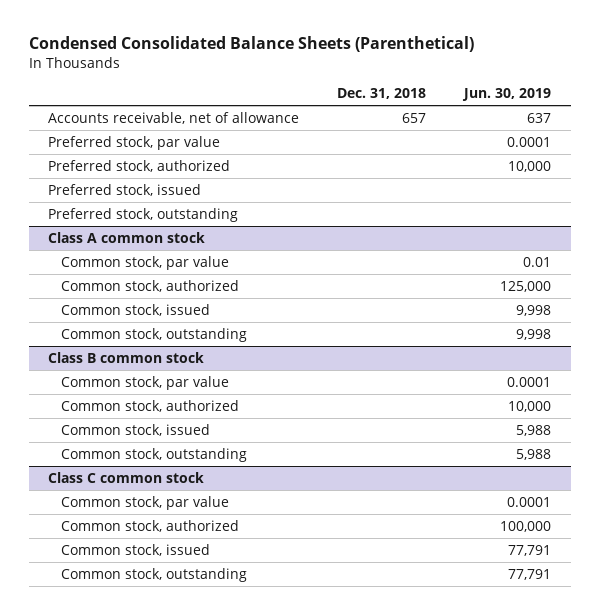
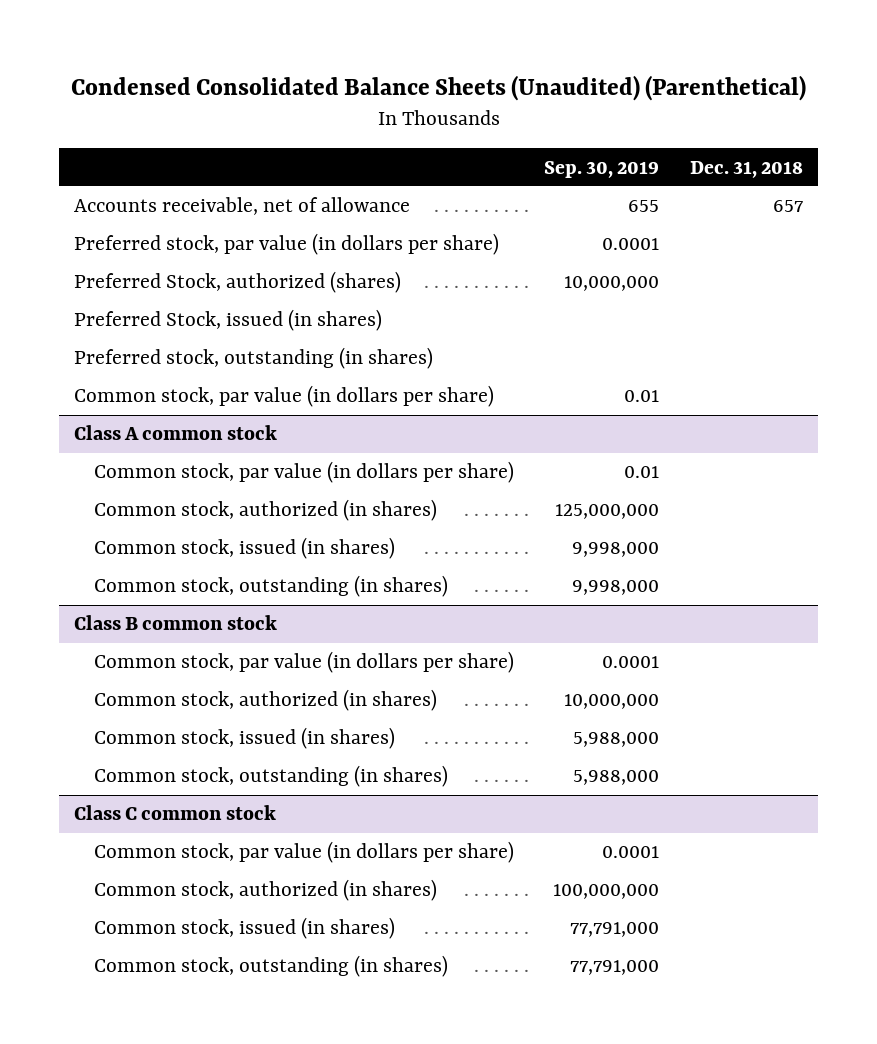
[28,36,474,53] Condensed Consolidated Balance Sheets (Parenthetical) -> [70,74,806,101] Condensed Consolidated Balance Sheets (Unaudited) (Parenthetical)
[462,87,552,101] Jun. 30, 2019 -> none
none -> [544,160,660,178] Sep. 30, 2019
[47,135,220,150] Preferred stock, par value -> [74,233,500,256] Preferred stock, par value (in dollars per share)
[47,159,230,172] Preferred stock, authorized -> [74,271,402,294] Preferred Stock, authorized (shares)
[47,183,201,196] Preferred stock, issued -> [74,309,383,332] Preferred Stock, issued (in shares)
[47,207,238,222] Preferred stock, outstanding -> [74,347,434,370] Preferred stock, outstanding (in shares)
none -> [74,385,495,408] Common stock, par value (in dollars per share)
[60,255,229,270] Common stock, par value -> [93,461,514,484] Common stock, par value (in dollars per share)
[60,279,239,292] Common stock, authorized -> [93,499,437,522] Common stock, authorized (in shares)
[60,303,210,316] Common stock, issued -> [93,537,395,560] Common stock, issued (in shares)
[60,327,247,342] Common stock, outstanding -> [93,575,448,598] Common stock, outstanding (in shares)
[60,375,229,390] Common stock, par value -> [93,651,514,674] Common stock, par value (in dollars per share)
[60,399,239,412] Common stock, authorized -> [93,689,437,712] Common stock, authorized (in shares)
[60,423,210,436] Common stock, issued -> [93,727,395,750] Common stock, issued (in shares)
[60,447,247,462] Common stock, outstanding -> [93,765,448,788] Common stock, outstanding (in shares)
[60,495,229,510] Common stock, par value -> [93,841,514,864] Common stock, par value (in dollars per share)
[60,519,239,532] Common stock, authorized -> [93,879,437,902] Common stock, authorized (in shares)
[60,543,210,556] Common stock, issued -> [93,917,395,940] Common stock, issued (in shares)
[60,567,247,582] Common stock, outstanding -> [93,955,448,978] Common stock, outstanding (in shares)

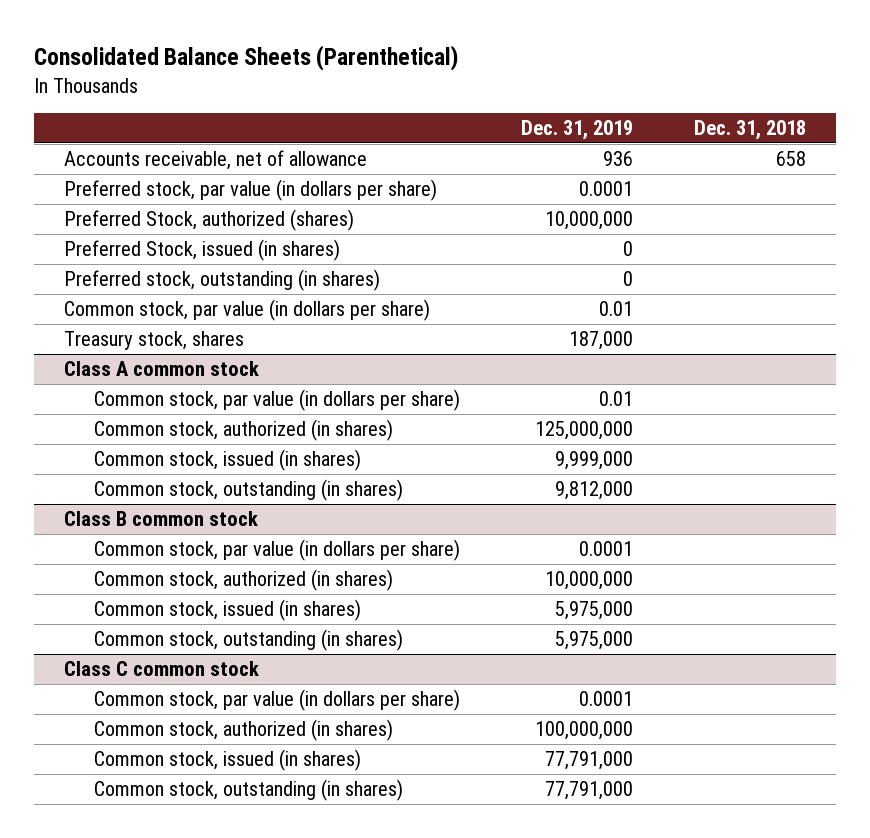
[70,74,806,101] Condensed Consolidated Balance Sheets (Unaudited) (Parenthetical) -> [33,45,458,72] Consolidated Balance Sheets (Parenthetical)
[544,160,660,178] Sep. 30, 2019 -> none
none -> [520,120,633,141] Dec. 31, 2019
[772,200,803,213] 657 -> [775,151,806,167] 658
none -> [64,331,245,351] Treasury stock, shares

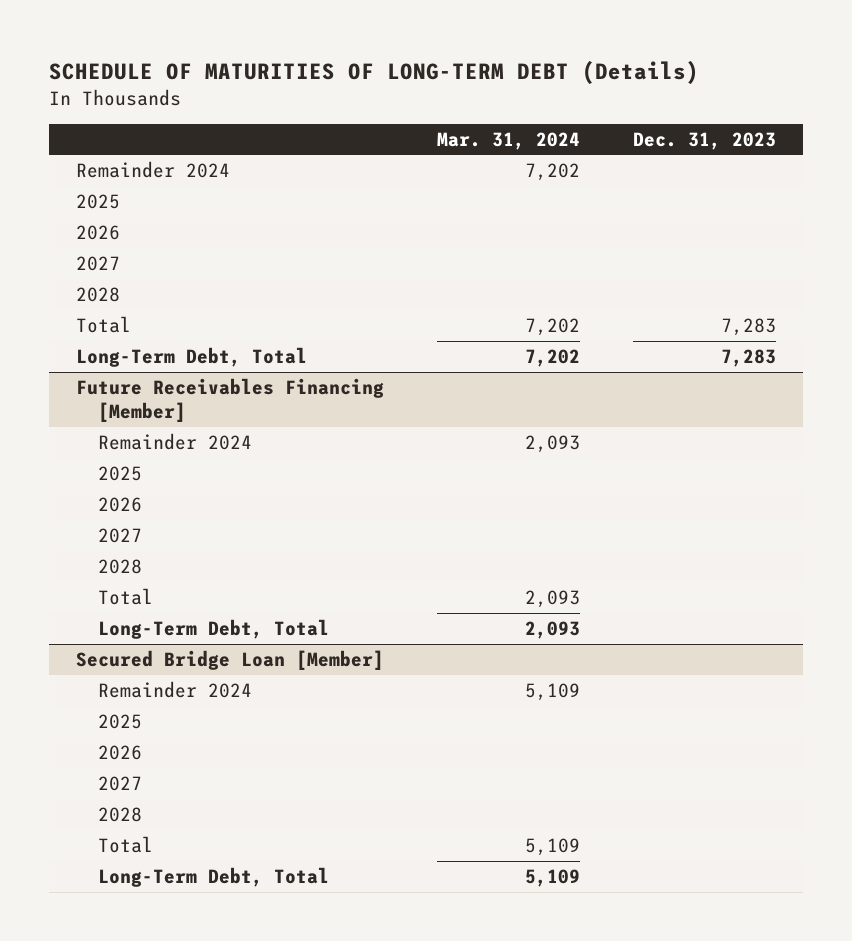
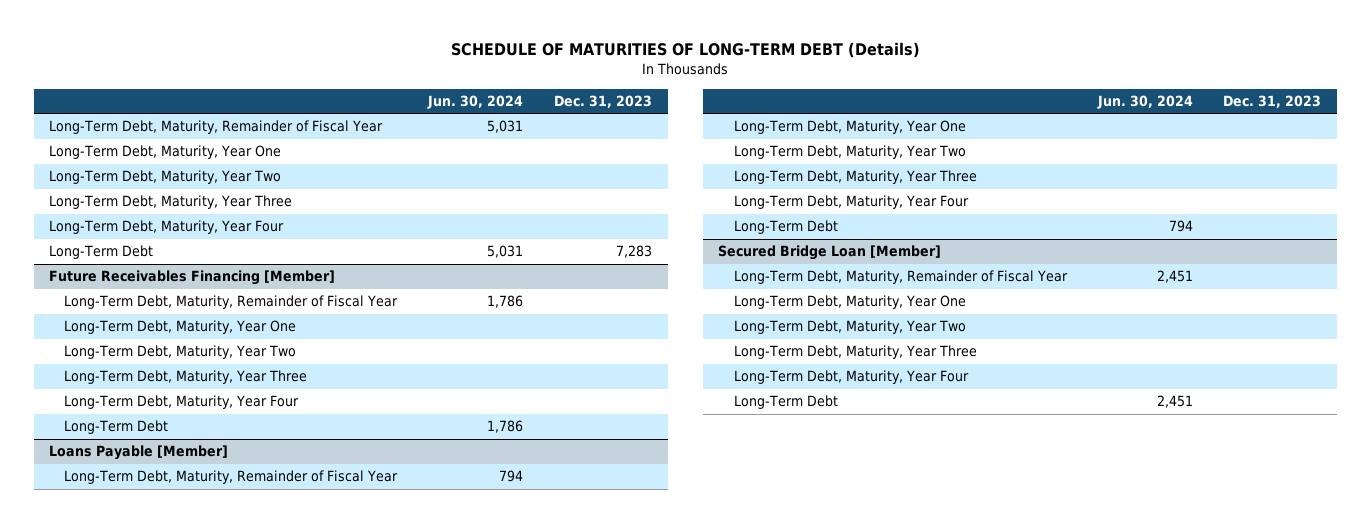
[436,131,580,150] Mar. 31, 2024 -> none
none -> [427,95,524,110] Jun. 30, 2024
[75,347,307,368] Long-Term Debt, Total -> none
[75,161,230,179] Remainder 2024 -> [48,120,383,135] Long-Term Debt, Maturity, Remainder of Fiscal Year
[75,194,120,210] 2025 -> [48,145,281,160] Long-Term Debt, Maturity, Year One
[75,225,120,241] 2026 -> [48,170,281,185] Long-Term Debt, Maturity, Year Two
[75,256,120,272] 2027 -> [48,195,292,210] Long-Term Debt, Maturity, Year Three
[75,287,120,303] 2028 -> [48,220,284,235] Long-Term Debt, Maturity, Year Four
[75,316,131,334] Total -> [48,245,153,260] Long-Term Debt
[98,619,330,640] Long-Term Debt, Total -> none
[98,433,253,451] Remainder 2024 -> [64,295,399,310] Long-Term Debt, Maturity, Remainder of Fiscal Year
[98,466,143,482] 2025 -> [64,320,297,335] Long-Term Debt, Maturity, Year One
[98,497,143,513] 2026 -> [64,345,297,360] Long-Term Debt, Maturity, Year Two
[98,528,143,544] 2027 -> [64,370,308,385] Long-Term Debt, Maturity, Year Three
[98,559,143,575] 2028 -> [64,395,300,410] Long-Term Debt, Maturity, Year Four
[98,588,154,606] Total -> [64,420,169,435] Long-Term Debt
none -> [48,445,228,461] Loans Payable [Member]
none -> [64,470,399,485] Long-Term Debt, Maturity, Remainder of Fiscal Year
none -> [733,120,966,135] Long-Term Debt, Maturity, Year One
none -> [733,145,966,160] Long-Term Debt, Maturity, Year Two
none -> [733,170,977,185] Long-Term Debt, Maturity, Year Three
none -> [733,195,969,210] Long-Term Debt, Maturity, Year Four
none -> [733,220,838,235] Long-Term Debt
[98,867,330,888] Long-Term Debt, Total -> none
[98,681,253,699] Remainder 2024 -> [733,270,1068,285] Long-Term Debt, Maturity, Remainder of Fiscal Year
[98,714,143,730] 2025 -> [733,295,966,310] Long-Term Debt, Maturity, Year One
[98,745,143,761] 2026 -> [733,320,966,335] Long-Term Debt, Maturity, Year Two
[98,776,143,792] 2027 -> [733,345,977,360] Long-Term Debt, Maturity, Year Three
[98,807,143,823] 2028 -> [733,370,969,385] Long-Term Debt, Maturity, Year Four
[98,836,154,854] Total -> [733,395,838,410] Long-Term Debt

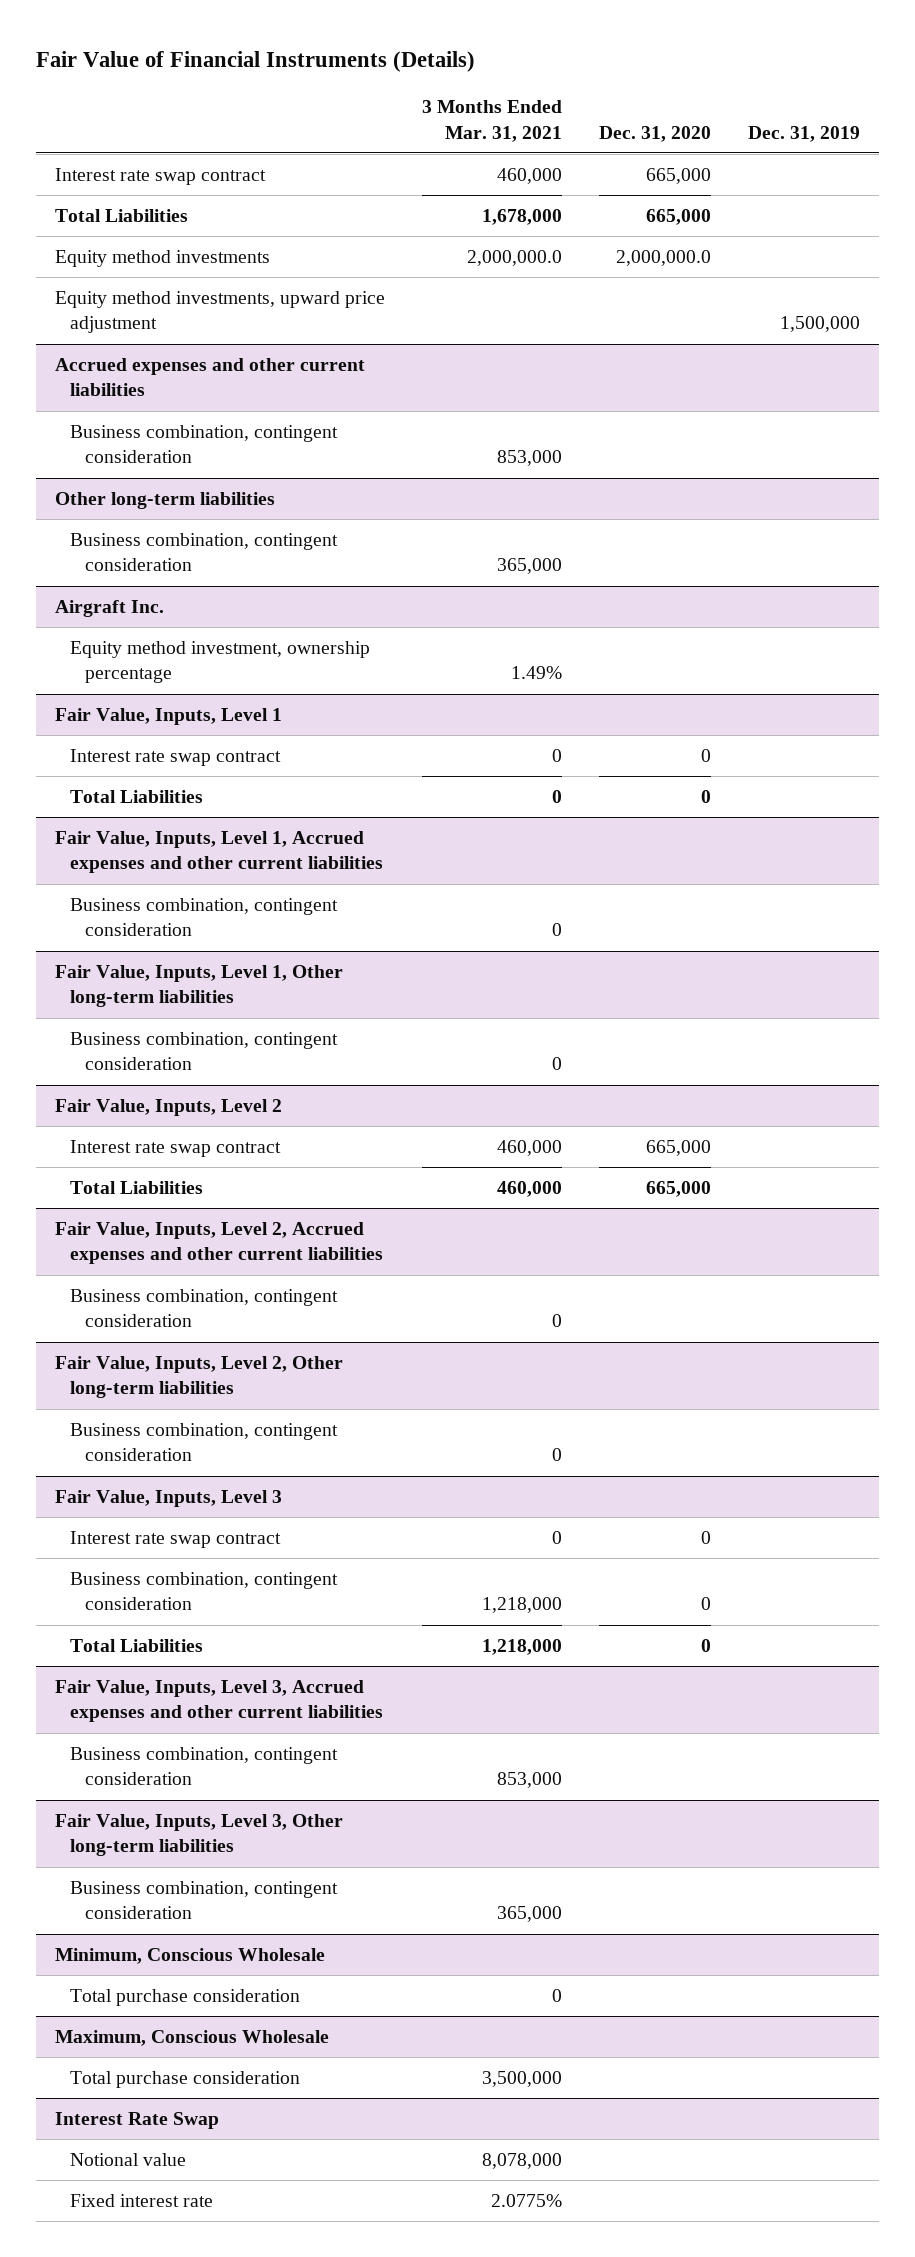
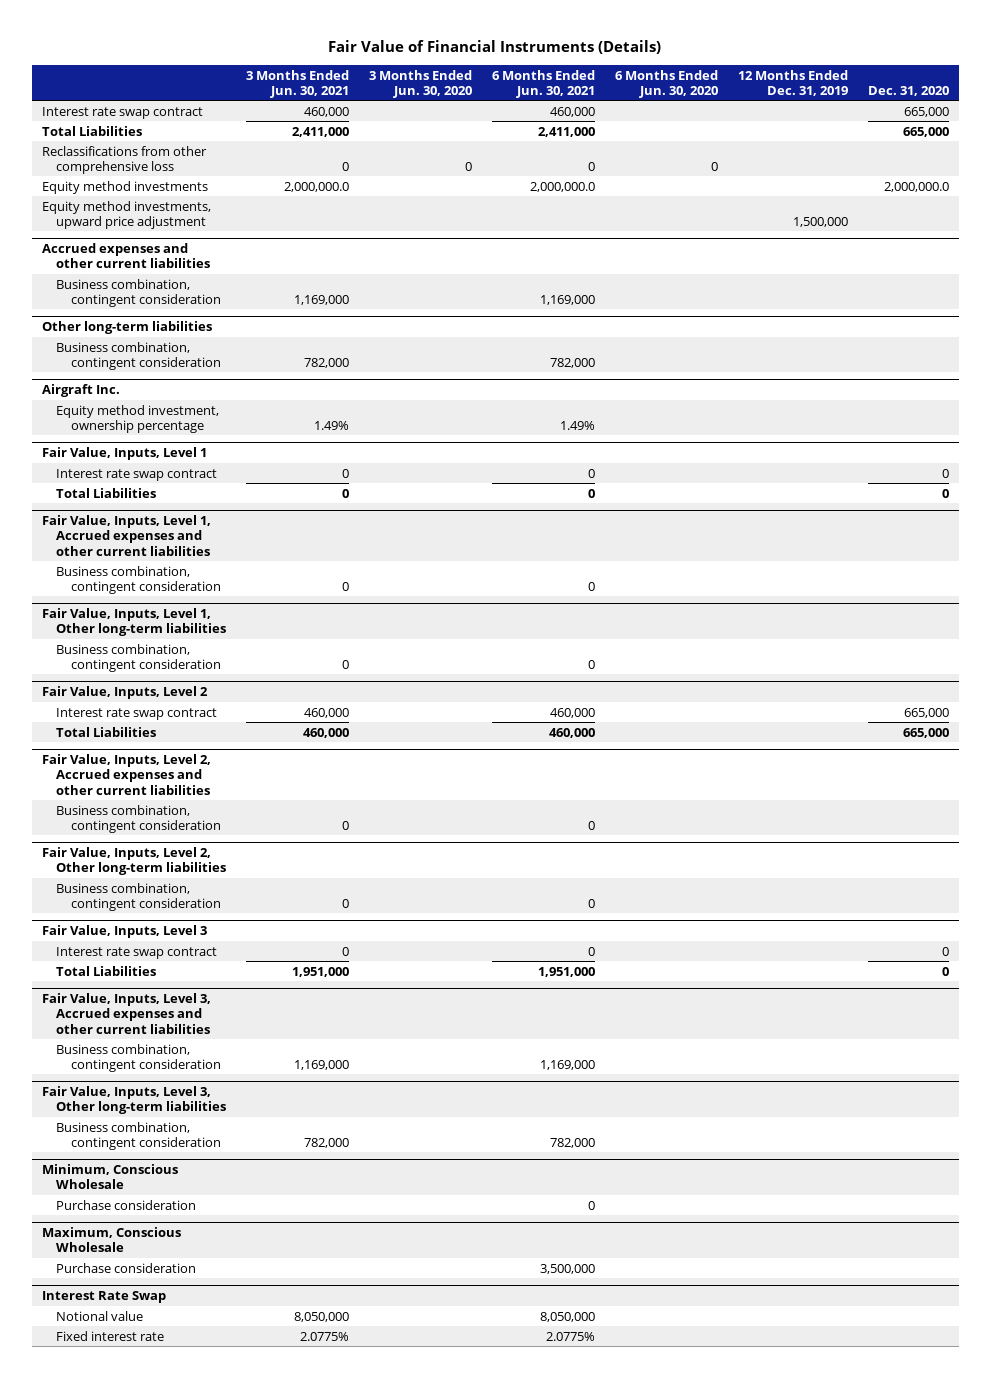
[421,100,562,142] 3 Months Ended Mar. 31, 2021 -> none
[748,125,861,142] Dec. 31, 2019 -> none
none -> [246,69,350,98] 3 Months Ended Jun. 30, 2021
none -> [369,69,473,98] 3 Months Ended Jun. 30, 2020
none -> [492,69,596,98] 6 Months Ended Jun. 30, 2021
none -> [615,69,719,98] 6 Months Ended Jun. 30, 2020
none -> [737,69,848,96] 12 Months Ended Dec. 31, 2019
none -> [41,145,207,174] Reclassifications from other comprehensive loss
[69,1571,338,1611] Business combination, contingent consideration -> none
[69,1988,300,2006] Total purchase consideration -> [56,1199,197,1210] Purchase consideration
[69,2070,300,2088] Total purchase consideration -> [56,1262,197,1273] Purchase consideration

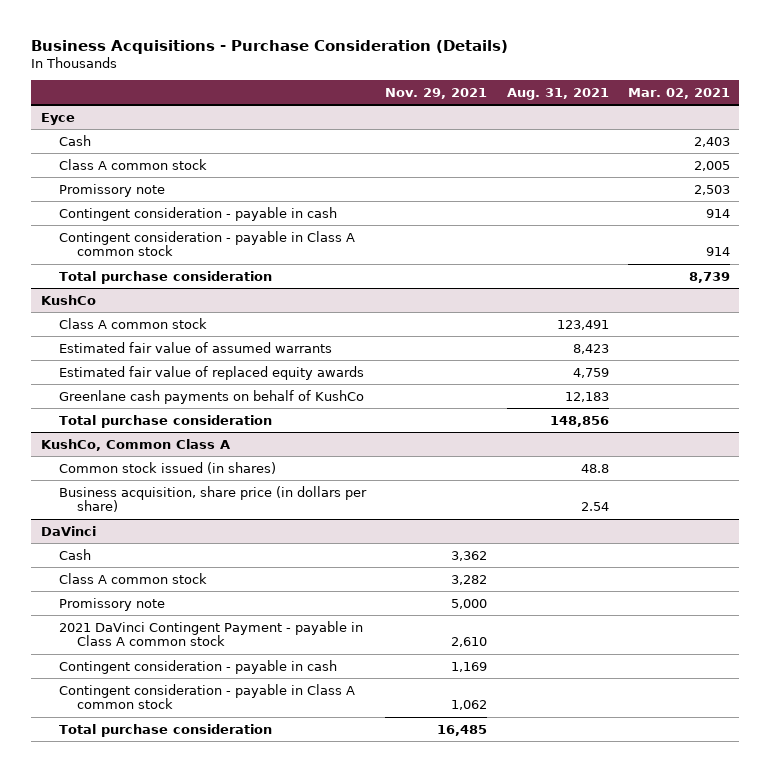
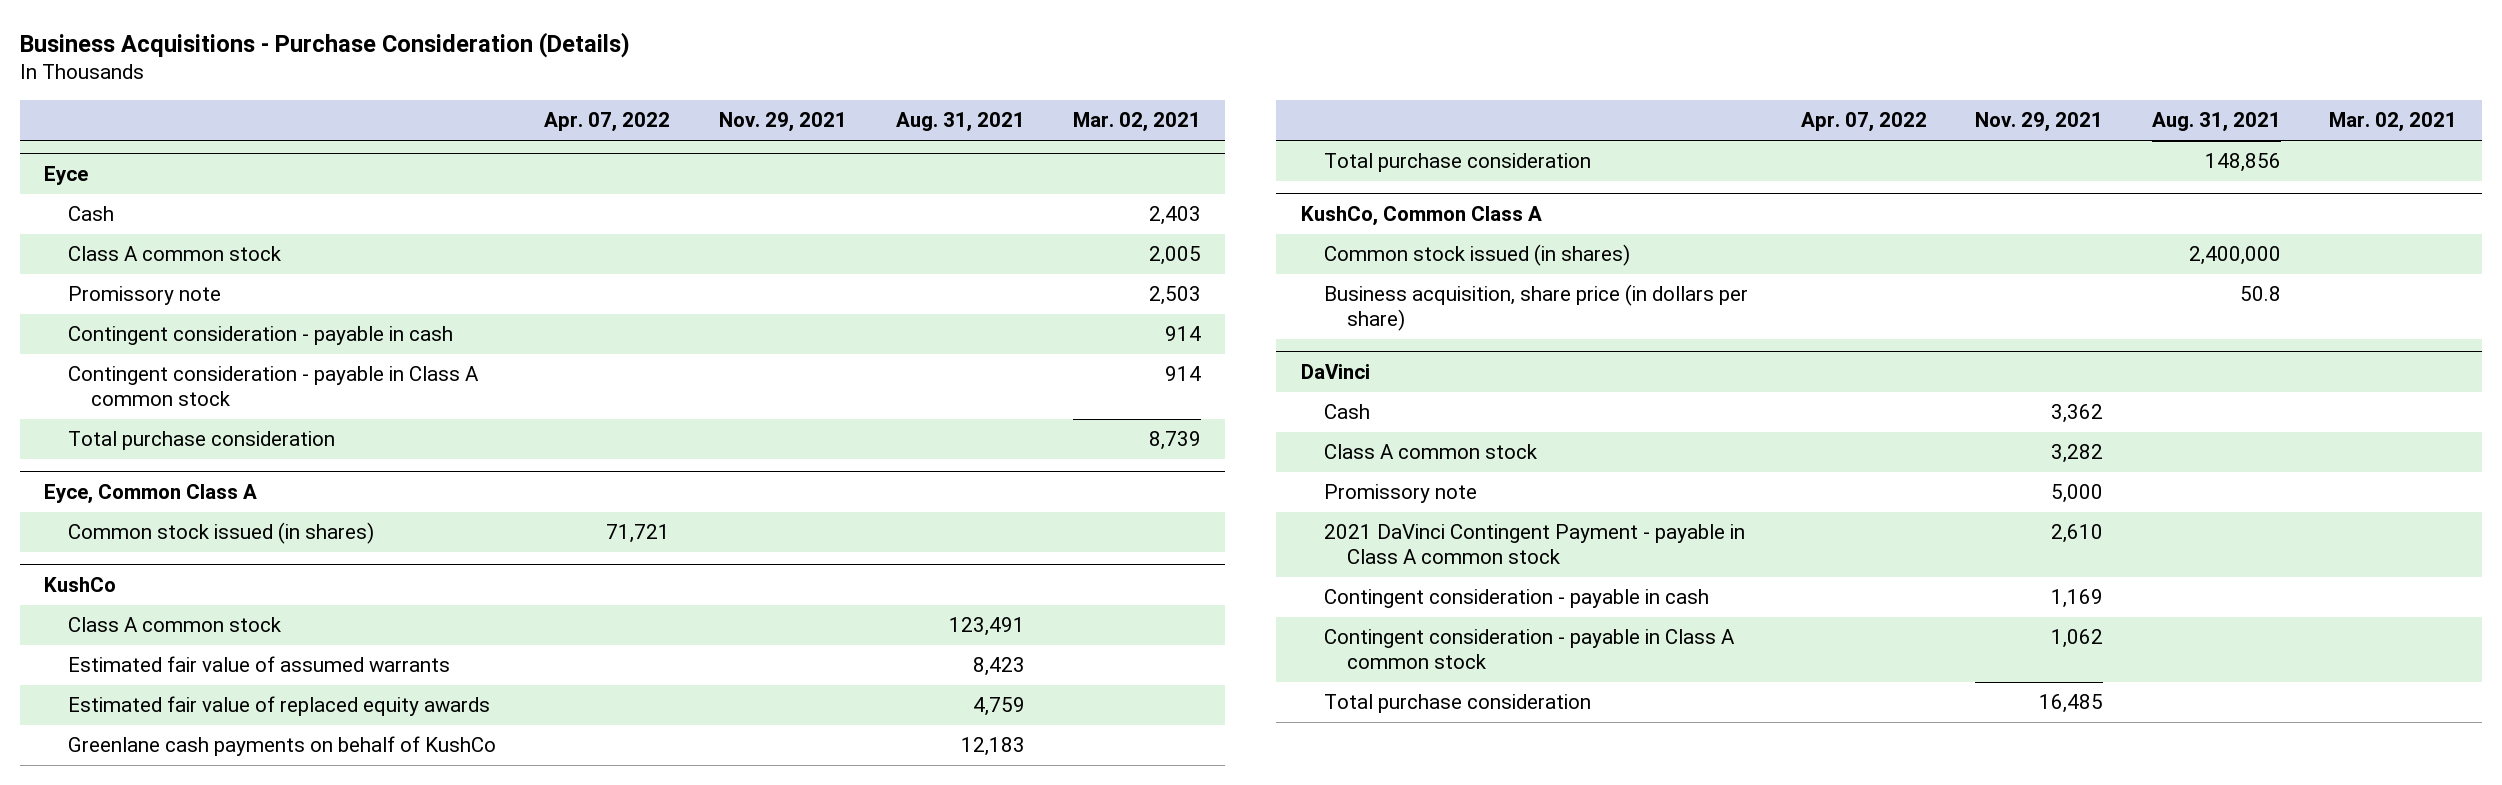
none -> [544,112,671,133] Apr. 07, 2022
none -> [44,483,258,504] Eyce, Common Class A
none -> [67,522,374,545] Common stock issued (in shares)
[580,463,609,473] 48.8 -> [2188,246,2281,266] 2,400,000
[580,502,609,512] 2.54 -> [2239,286,2281,302] 50.8

